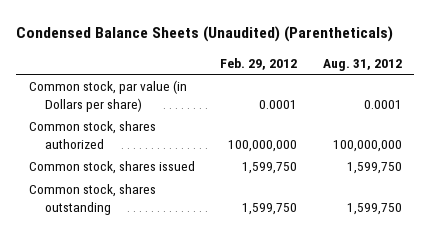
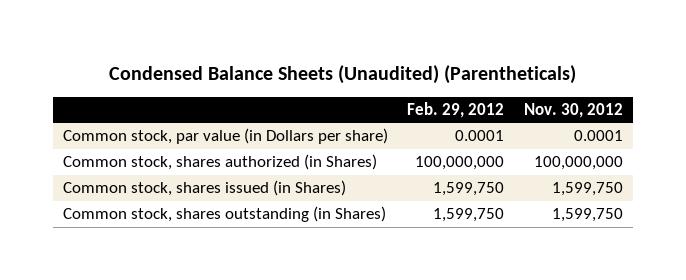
[322,58,402,71] Aug. 31, 2012 -> none
none -> [523,102,623,118] Nov. 30, 2012
[29,121,157,149] Common stock, shares authorized -> [62,154,377,171] Common stock, shares authorized (in Shares)
[29,161,196,175] Common stock, shares issued -> [62,180,346,197] Common stock, shares issued (in Shares)
[29,184,157,215] Common stock, shares outstanding -> [62,206,386,223] Common stock, shares outstanding (in Shares)

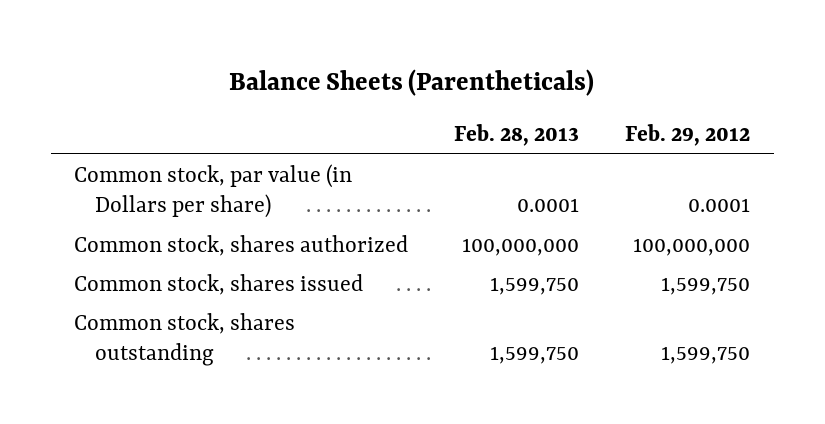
[108,64,576,84] Condensed Balance Sheets (Unaudited) (Parentheticals) -> [229,68,595,96] Balance Sheets (Parentheticals)
[523,102,623,118] Nov. 30, 2012 -> none
none -> [454,124,580,147] Feb. 28, 2013
[62,154,377,171] Common stock, shares authorized (in Shares) -> [74,234,409,256] Common stock, shares authorized
[62,180,346,197] Common stock, shares issued (in Shares) -> [74,273,364,295] Common stock, shares issued
[62,206,386,223] Common stock, shares outstanding (in Shares) -> [74,312,296,367] Common stock, shares outstanding

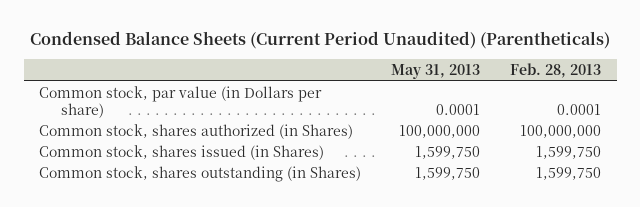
[229,68,595,96] Balance Sheets (Parentheticals) -> [30,31,611,50] Condensed Balance Sheets (Current Period Unaudited) (Parentheticals)
[625,124,751,147] Feb. 29, 2012 -> none
none -> [391,64,481,80] May 31, 2013
[74,234,409,256] Common stock, shares authorized -> [38,123,353,139] Common stock, shares authorized (in Shares)
[74,273,364,295] Common stock, shares issued -> [38,144,324,160] Common stock, shares issued (in Shares)
[74,312,296,367] Common stock, shares outstanding -> [38,165,361,182] Common stock, shares outstanding (in Shares)

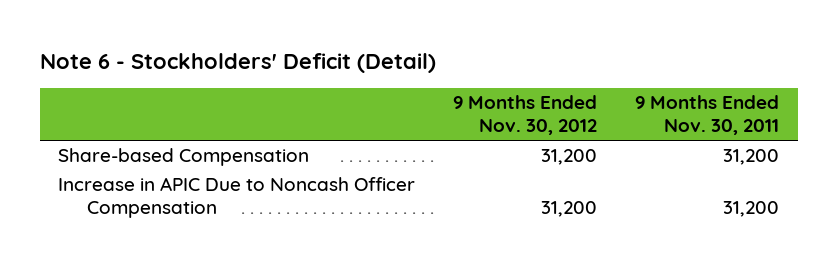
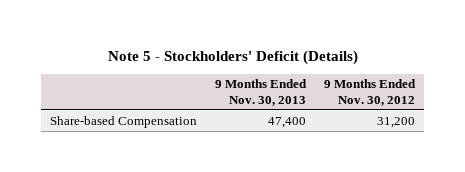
[39,52,436,73] Note 6 - Stockholders' Deficit (Detail) -> [107,50,358,66] Note 5 - Stockholders' Deficit (Details)
[635,95,780,136] 9 Months Ended Nov. 30, 2011 -> none
none -> [215,79,308,107] 9 Months Ended Nov. 30, 2013
[58,177,416,219] Increase in APIC Due to Noncash Officer Compensation -> none

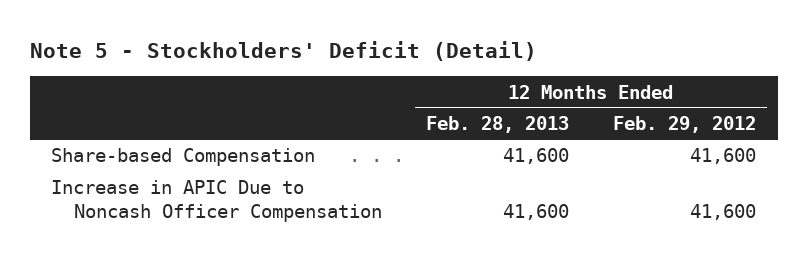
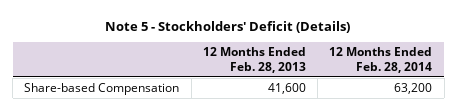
[29,40,537,61] Note 5 - Stockholders' Deficit (Detail) -> [105,20,351,33] Note 5 - Stockholders' Deficit (Details)
[612,116,756,134] Feb. 29, 2012 -> none
none -> [329,47,433,73] 12 Months Ended Feb. 28, 2014
[51,180,382,222] Increase in APIC Due to Noncash Officer Compensation -> none

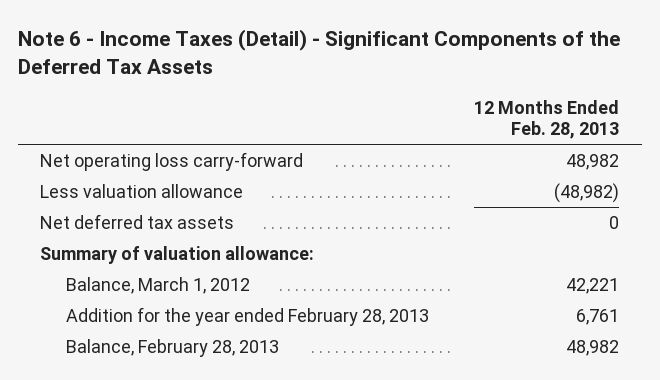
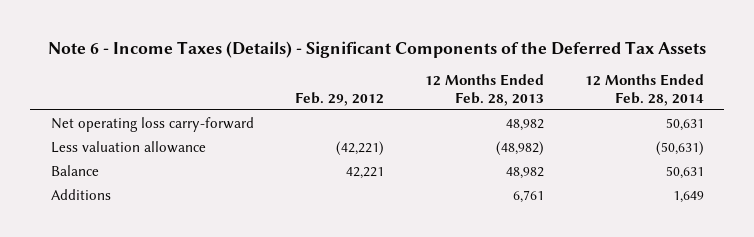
[17,28,620,74] Note 6 - Income Taxes (Detail) - Significant Components of the Deferred Tax Assets -> [48,40,707,58] Note 6 - Income Taxes (Details) - Significant Components of the Deferred Tax Assets
none -> [294,92,384,107] Feb. 29, 2012
none -> [584,74,704,107] 12 Months Ended Feb. 28, 2014
[40,213,235,229] Net deferred tax assets -> none
[40,245,315,264] Summary of valuation allowance: -> none
[65,338,279,357] Balance, February 28, 2013 -> none
[65,276,250,294] Balance, March 1, 2012 -> [50,164,99,176] Balance
[566,277,620,294] 42,221 -> [505,166,544,179] 48,982
[65,306,429,326] Addition for the year ended February 28, 2013 -> [50,188,111,200] Additions

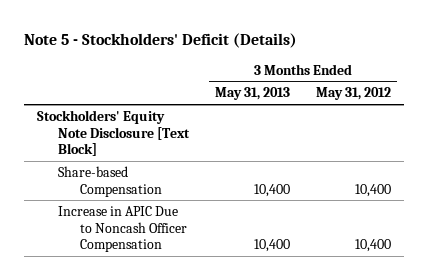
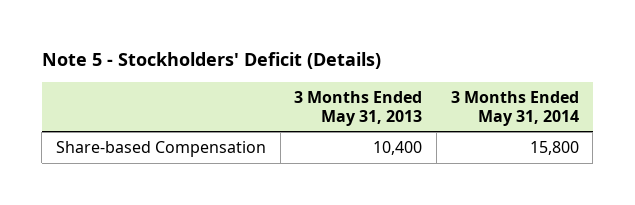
[315,87,391,101] May 31, 2012 -> none
none -> [450,91,579,126] 3 Months Ended May 31, 2014
[36,110,191,157] Stockholders' Equity Note Disclosure [Text Block] -> none
[58,206,187,253] Increase in APIC Due to Noncash Officer Compensation -> none

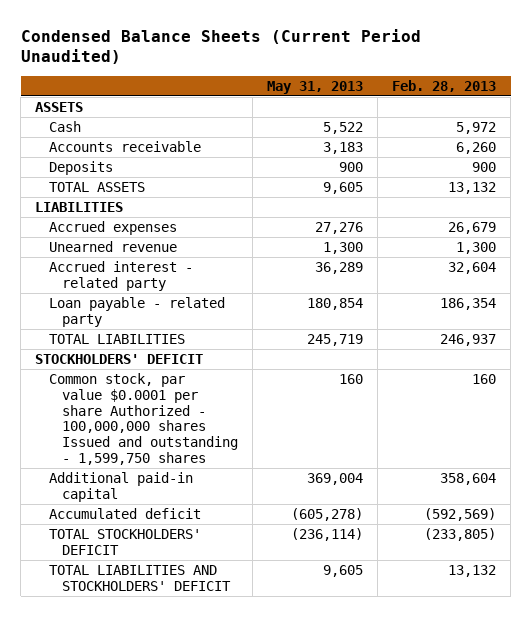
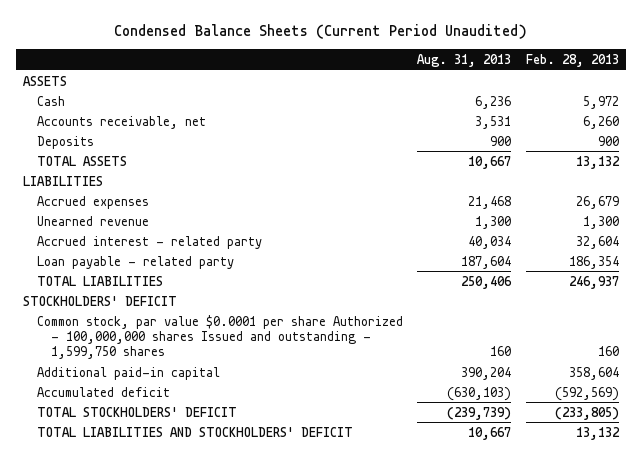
[267,80,364,94] May 31, 2013 -> none
none -> [417,54,512,68] Aug. 31, 2013
[48,140,201,152] Accounts receivable -> [36,115,206,129] Accounts receivable, net

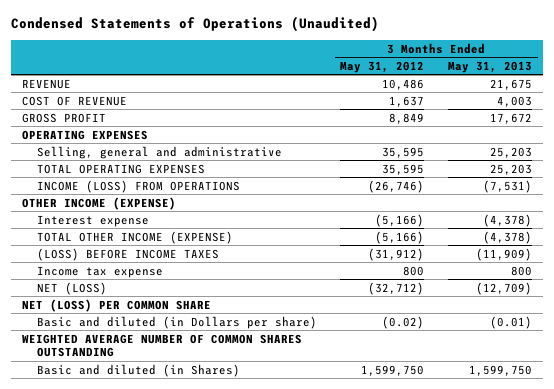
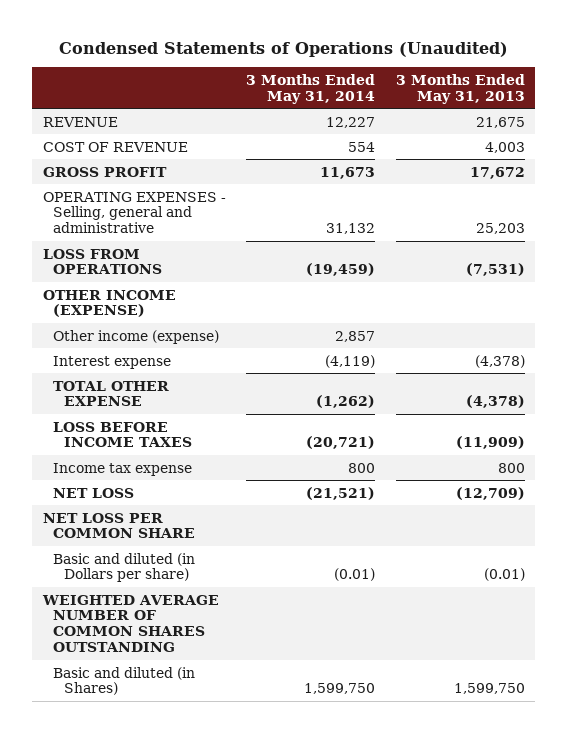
[340,60,425,73] May 31, 2012 -> none
none -> [246,74,376,104] 3 Months Ended May 31, 2014
[22,129,149,140] OPERATING EXPENSES -> none
[37,163,206,174] TOTAL OPERATING EXPENSES -> none
[37,145,283,159] Selling, general and administrative -> [42,191,226,234] OPERATING EXPENSES - Selling, general and administrative
[37,179,241,193] INCOME (LOSS) FROM OPERATIONS -> [42,248,163,275] LOSS FROM OPERATIONS
none -> [53,329,220,344] Other income (expense)
[37,230,234,244] TOTAL OTHER INCOME (EXPENSE) -> [53,380,170,407] TOTAL OTHER EXPENSE
[37,247,220,261] (LOSS) BEFORE INCOME TAXES -> [53,421,193,448] LOSS BEFORE INCOME TAXES
[37,281,108,295] NET (LOSS) -> [53,487,135,498] NET LOSS
[22,298,212,312] NET (LOSS) PER COMMON SHARE -> [42,512,196,539] NET LOSS PER COMMON SHARE

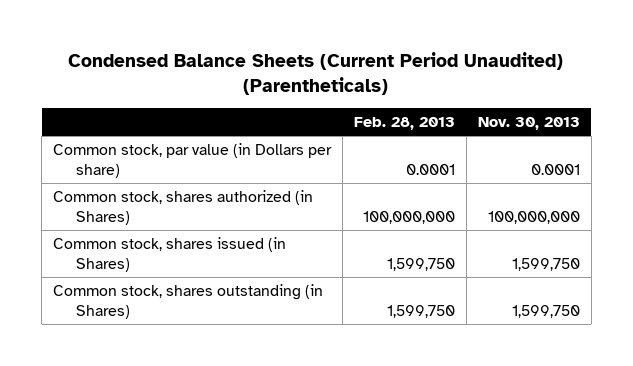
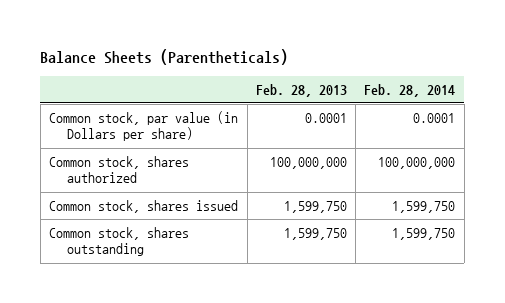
[68,51,564,95] Condensed Balance Sheets (Current Period Unaudited) (Parentheticals) -> [40,48,289,65] Balance Sheets (Parentheticals)
[477,117,580,131] Nov. 30, 2013 -> none
none -> [364,83,456,97] Feb. 28, 2014
[53,190,314,225] Common stock, shares authorized (in Shares) -> [49,156,190,184] Common stock, shares authorized
[53,237,287,272] Common stock, shares issued (in Shares) -> [49,200,239,214] Common stock, shares issued
[53,284,324,319] Common stock, shares outstanding (in Shares) -> [49,227,190,257] Common stock, shares outstanding

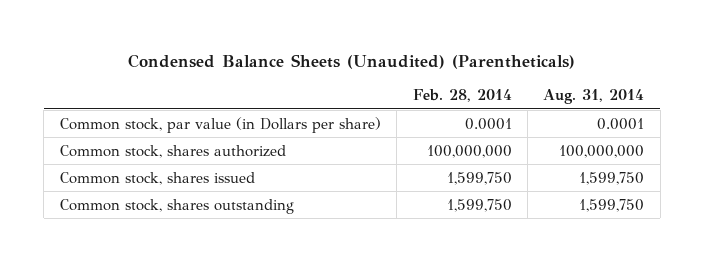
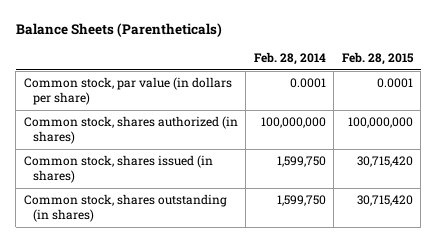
[128,53,576,69] Condensed Balance Sheets (Unaudited) (Parentheticals) -> [15,23,222,38] Balance Sheets (Parentheticals)
[543,89,645,105] Aug. 31, 2014 -> none
none -> [341,52,414,66] Feb. 28, 2015
[59,116,381,133] Common stock, par value (in Dollars per share) -> [23,77,232,106] Common stock, par value (in dollars per share)
[59,144,286,158] Common stock, shares authorized -> [23,116,238,145] Common stock, shares authorized (in shares)
[59,171,255,185] Common stock, shares issued -> [23,155,213,184] Common stock, shares issued (in shares)
[59,198,294,214] Common stock, shares outstanding -> [23,194,227,223] Common stock, shares outstanding (in shares)

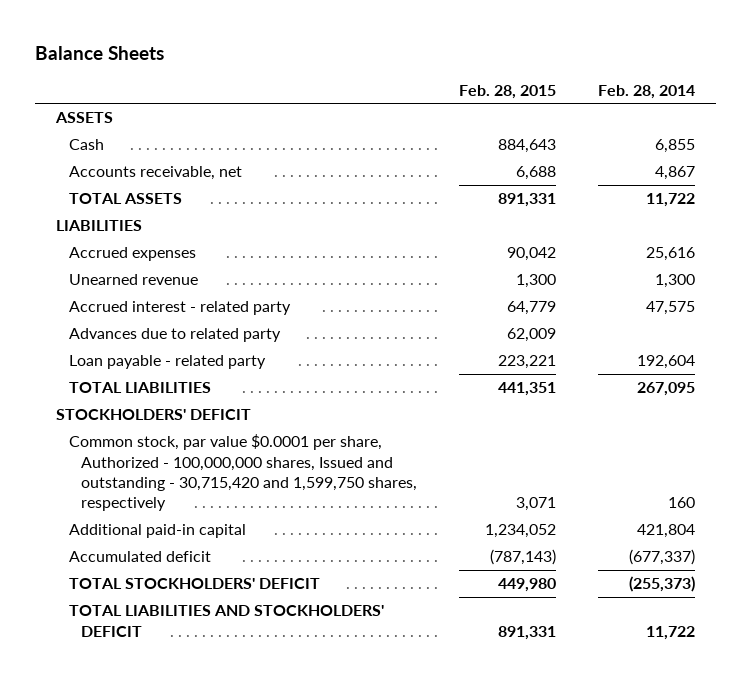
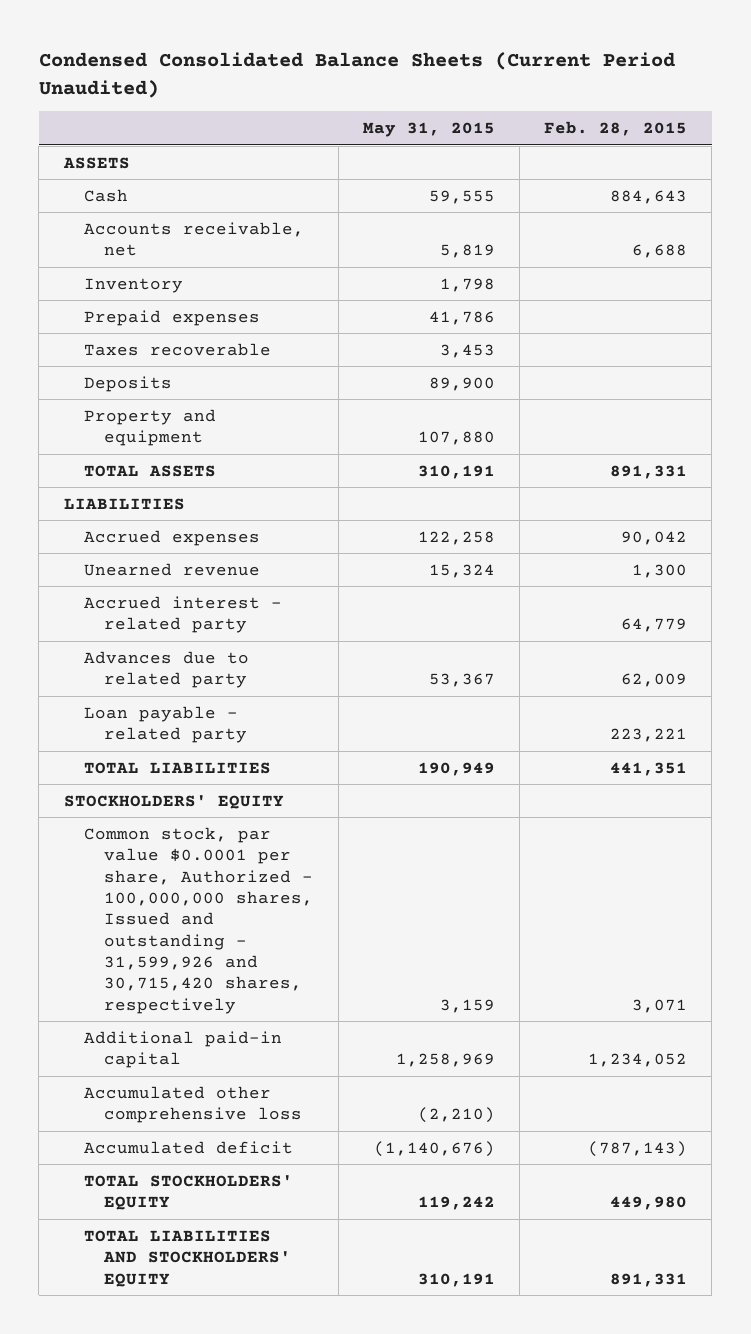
[34,45,164,60] Balance Sheets -> [38,52,675,98] Condensed Consolidated Balance Sheets (Current Period Unaudited)
[598,84,696,99] Feb. 28, 2014 -> none
none -> [362,122,495,138] May 31, 2015
none -> [84,277,184,293] Inventory
none -> [84,309,261,326] Prepaid expenses
none -> [84,342,272,356] Taxes recoverable
none -> [84,375,173,392] Deposits
none -> [84,408,217,447] Property and equipment
[55,409,251,421] STOCKHOLDERS' DEFICIT -> [63,794,284,809] STOCKHOLDERS' EQUITY
[68,434,418,511] Common stock, par value $0.0001 per share, Authorized - 100,000,000 shares, Issued and outstanding - 30,715,420 and 1,599,750 shares, respectively -> [84,826,314,1014] Common stock, par value $0.0001 per share, Authorized - 100,000,000 shares, Issued and outstanding - 31,599,926 and 30,715,420 shares, respectively
none -> [84,1085,303,1124] Accumulated other comprehensive loss
[68,578,320,590] TOTAL STOCKHOLDERS' DEFICIT -> [84,1174,294,1211] TOTAL STOCKHOLDERS' EQUITY
[68,605,384,637] TOTAL LIABILITIES AND STOCKHOLDERS' DEFICIT -> [84,1229,292,1287] TOTAL LIABILITIES AND STOCKHOLDERS' EQUITY

